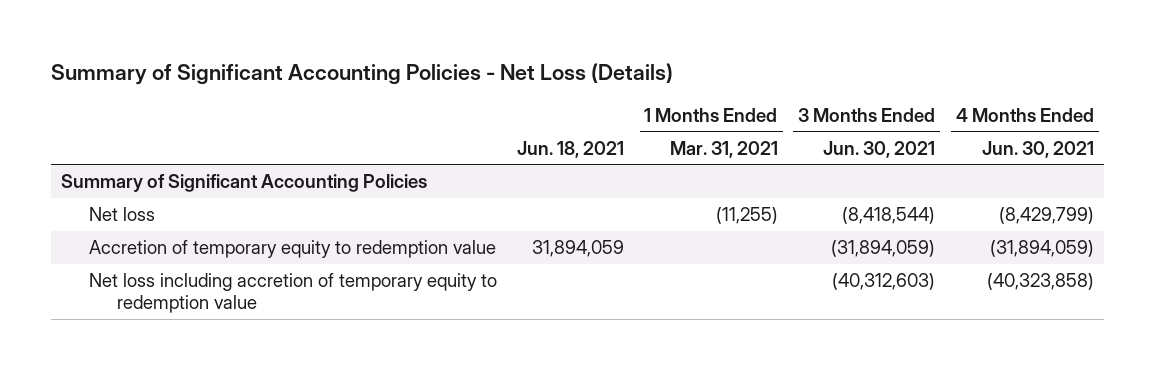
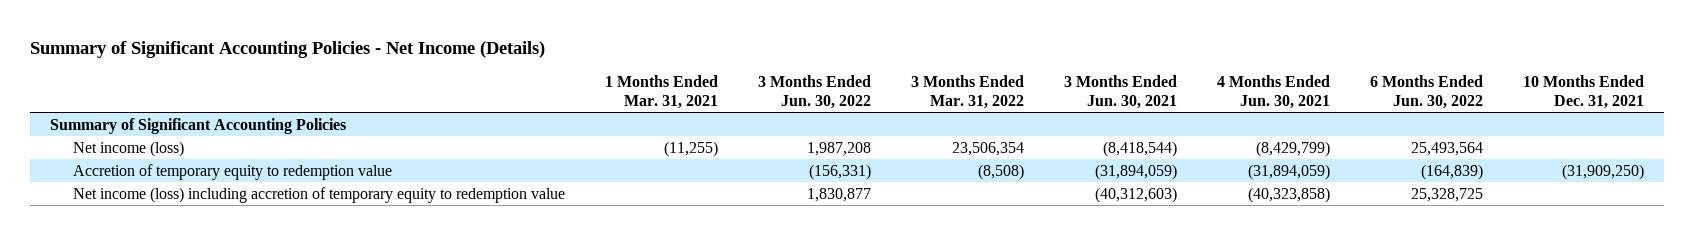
[50,62,673,85] Summary of Significant Accounting Policies - Net Loss (Details) -> [29,41,545,59] Summary of Significant Accounting Policies - Net Income (Details)
[517,140,625,158] Jun. 18, 2021 -> none
none -> [758,75,872,109] 3 Months Ended Jun. 30, 2022
none -> [911,75,1025,109] 3 Months Ended Mar. 31, 2022
none -> [1370,75,1484,109] 6 Months Ended Jun. 30, 2022
none -> [1523,75,1645,109] 10 Months Ended Dec. 31, 2021
[88,207,155,222] Net loss -> [73,140,185,157] Net income (loss)
[88,273,497,313] Net loss including accretion of temporary equity to redemption value -> [73,186,566,203] Net income (loss) including accretion of temporary equity to redemption value

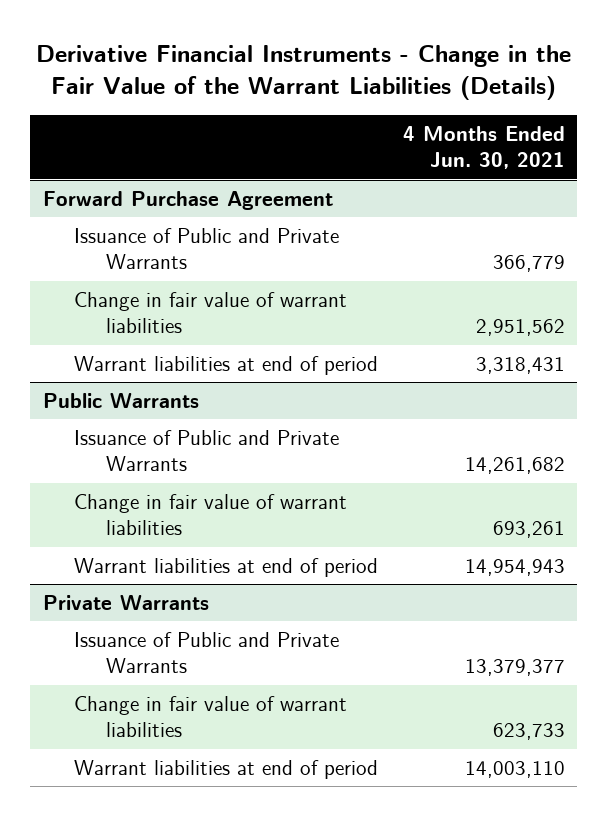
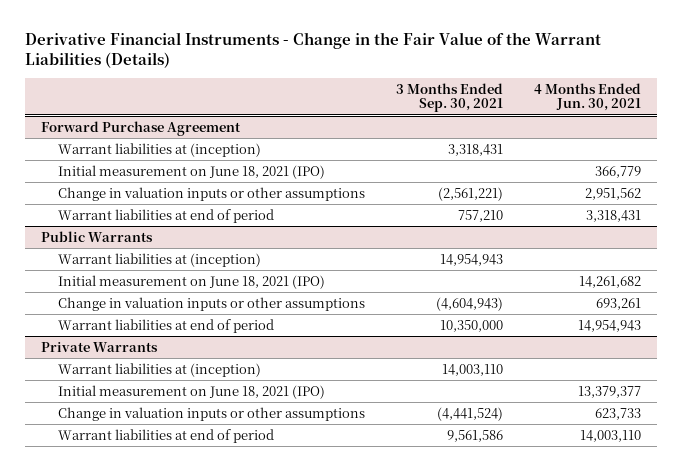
none -> [396,82,504,113] 3 Months Ended Sep. 30, 2021
none -> [57,142,261,157] Warrant liabilities at (inception)
[74,227,340,270] Issuance of Public and Private Warrants -> [57,164,325,179] Initial measurement on June 18, 2021 (IPO)
[74,291,348,334] Change in fair value of warrant liabilities -> [57,186,365,201] Change in valuation inputs or other assumptions
none -> [57,252,261,267] Warrant liabilities at (inception)
[74,429,340,472] Issuance of Public and Private Warrants -> [57,274,325,289] Initial measurement on June 18, 2021 (IPO)
[74,493,348,536] Change in fair value of warrant liabilities -> [57,296,365,311] Change in valuation inputs or other assumptions
none -> [57,362,261,377] Warrant liabilities at (inception)
[74,631,340,674] Issuance of Public and Private Warrants -> [57,384,325,399] Initial measurement on June 18, 2021 (IPO)
[74,695,348,738] Change in fair value of warrant liabilities -> [57,406,365,421] Change in valuation inputs or other assumptions

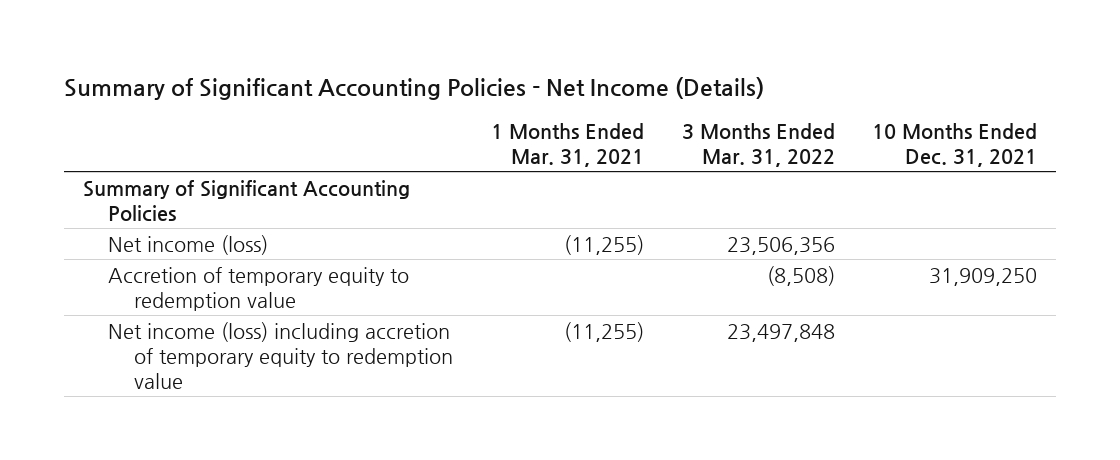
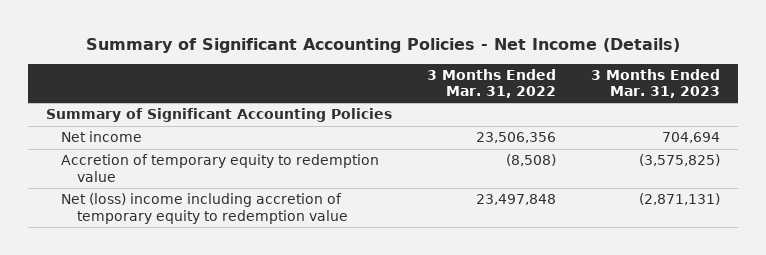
[490,122,644,167] 1 Months Ended Mar. 31, 2021 -> none
[872,122,1038,167] 10 Months Ended Dec. 31, 2021 -> none
none -> [591,68,721,99] 3 Months Ended Mar. 31, 2023
[108,234,269,255] Net income (loss) -> [61,131,143,143] Net income
[108,321,454,389] Net income (loss) including accretion of temporary equity to redemption value -> [61,193,348,224] Net (loss) income including accretion of temporary equity to redemption value

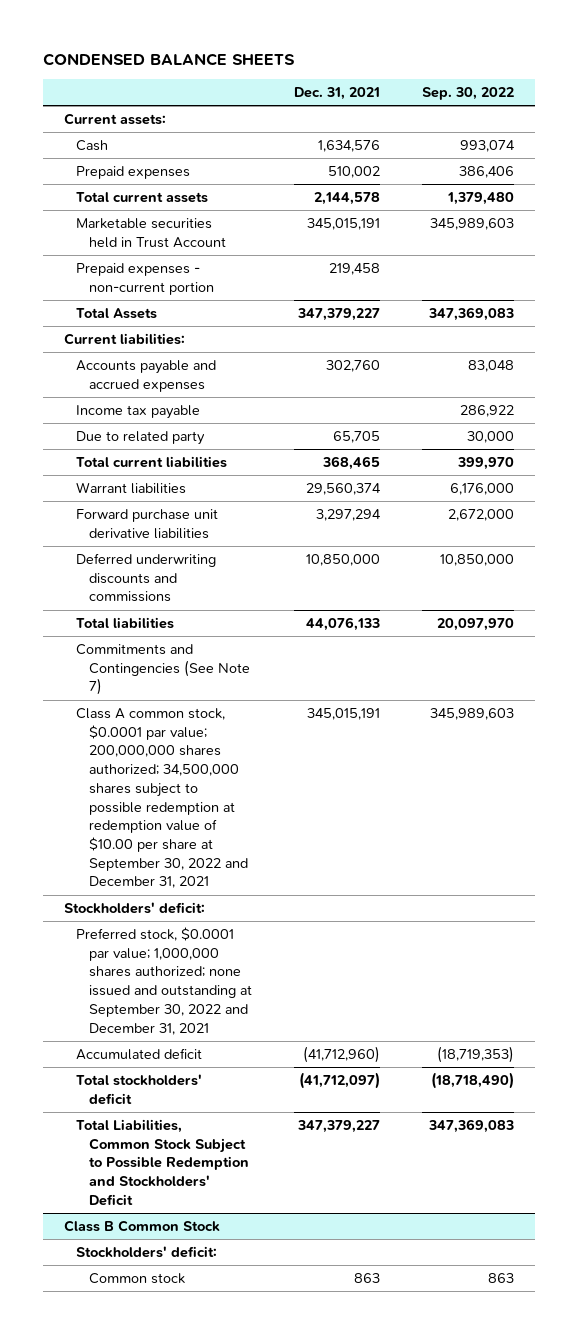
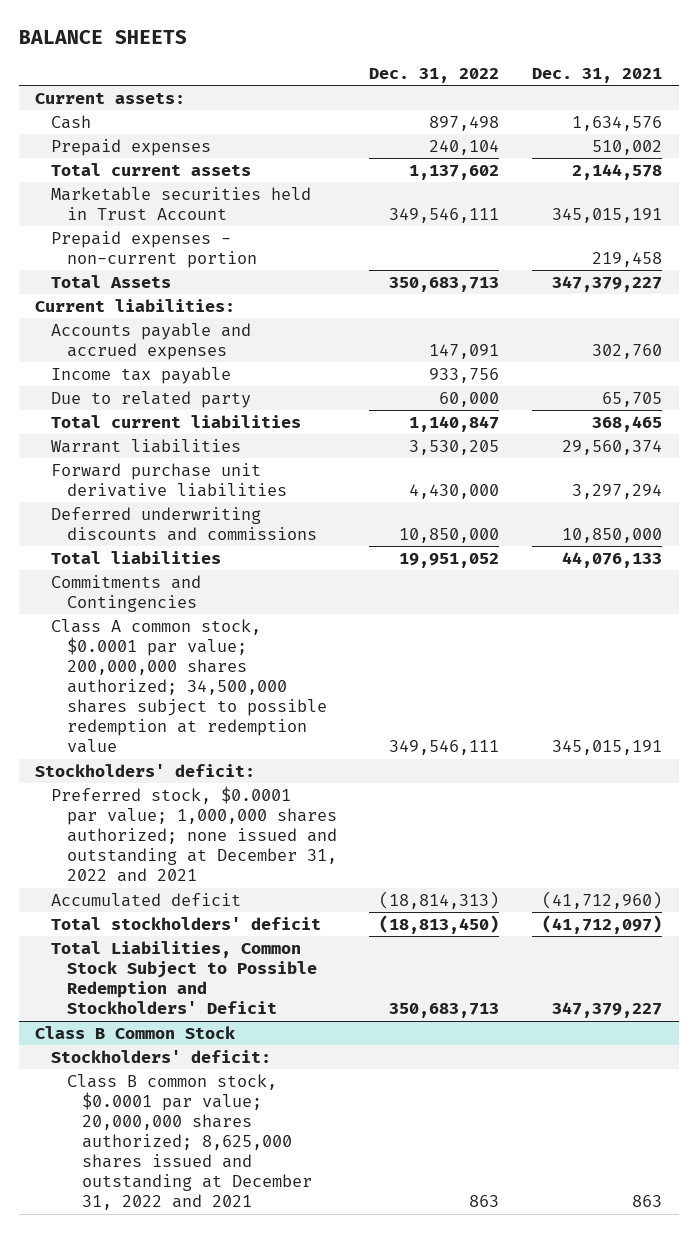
[42,52,295,66] CONDENSED BALANCE SHEETS -> [19,30,188,45] BALANCE SHEETS
[421,87,514,101] Sep. 30, 2022 -> none
none -> [369,67,500,83] Dec. 31, 2022
[76,643,250,696] Commitments and Contingencies (See Note 7) -> [50,574,201,613] Commitments and Contingencies
[76,707,248,889] Class A common stock, $0.0001 par value; 200,000,000 shares authorized; 34,500,000 shares subject to possible redemption at redemption value of $10.00 per share at September 30, 2022 and December 31, 2021 -> [50,618,327,754] Class A common stock, $0.0001 par value; 200,000,000 shares authorized; 34,500,000 shares subject to possible redemption at redemption value
[76,926,252,1035] Preferred stock, $0.0001 par value; 1,000,000 shares authorized; none issued and outstanding at September 30, 2022 and December 31, 2021 -> [50,785,337,883] Preferred stock, $0.0001 par value; 1,000,000 shares authorized; none issued and outstanding at December 31, 2022 and 2021
[88,1272,185,1284] Common stock -> [66,1073,313,1211] Class B common stock, $0.0001 par value; 20,000,000 shares authorized; 8,625,000 shares issued and outstanding at December 31, 2022 and 2021

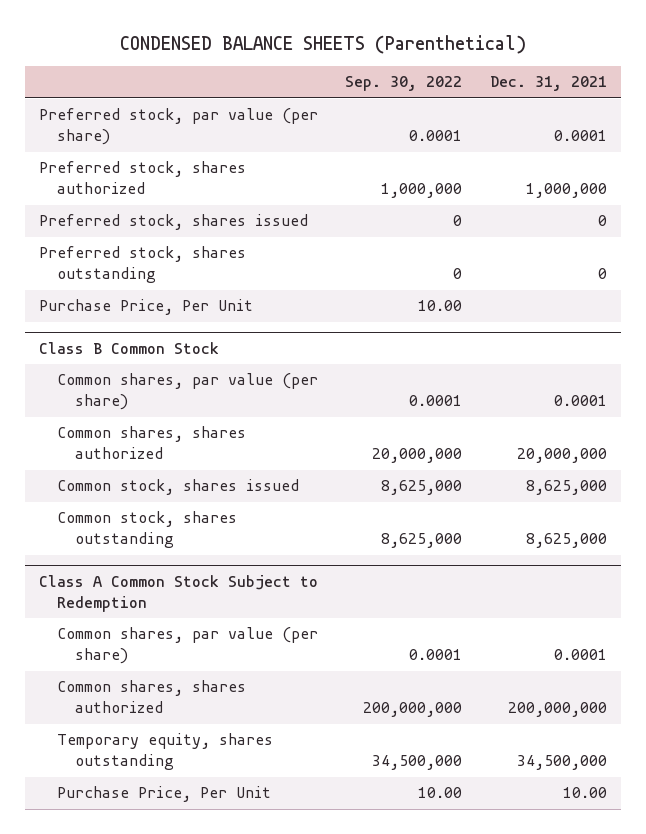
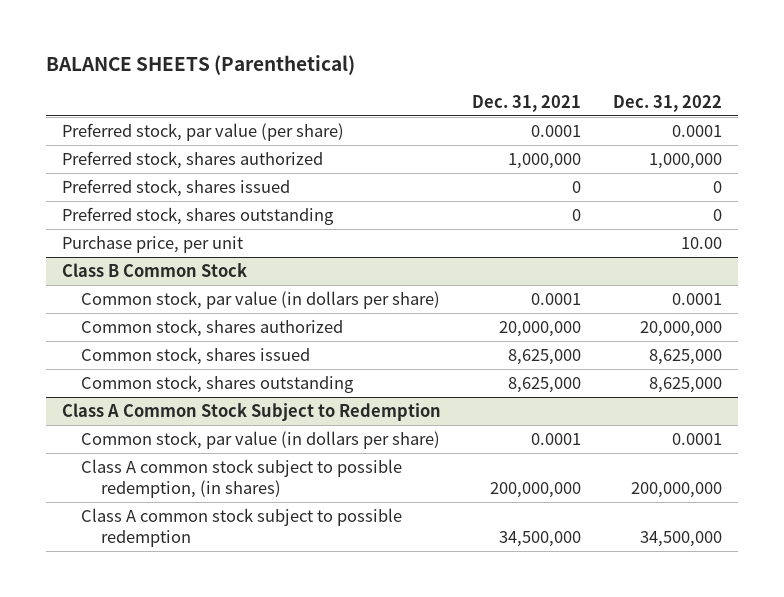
[119,34,526,54] CONDENSED BALANCE SHEETS (Parenthetical) -> [45,55,355,76] BALANCE SHEETS (Parenthetical)
[345,76,463,92] Sep. 30, 2022 -> none
none -> [613,94,723,112] Dec. 31, 2022
[38,299,253,316] Purchase Price, Per Unit -> [61,236,243,254] Purchase price, per unit
[56,373,318,411] Common shares, par value (per share) -> [81,291,441,310] Common stock, par value (in dollars per share)
[56,426,246,460] Common shares, shares authorized -> [81,319,344,338] Common stock, shares authorized
[56,680,246,714] Common shares, shares authorized -> none
[56,786,271,803] Purchase Price, Per Unit -> none
[56,627,318,665] Common shares, par value (per share) -> [81,431,441,450] Common stock, par value (in dollars per share)
none -> [81,459,403,498] Class A common stock subject to possible redemption, (in shares)
[56,733,273,771] Temporary equity, shares outstanding -> [81,508,403,547] Class A common stock subject to possible redemption

